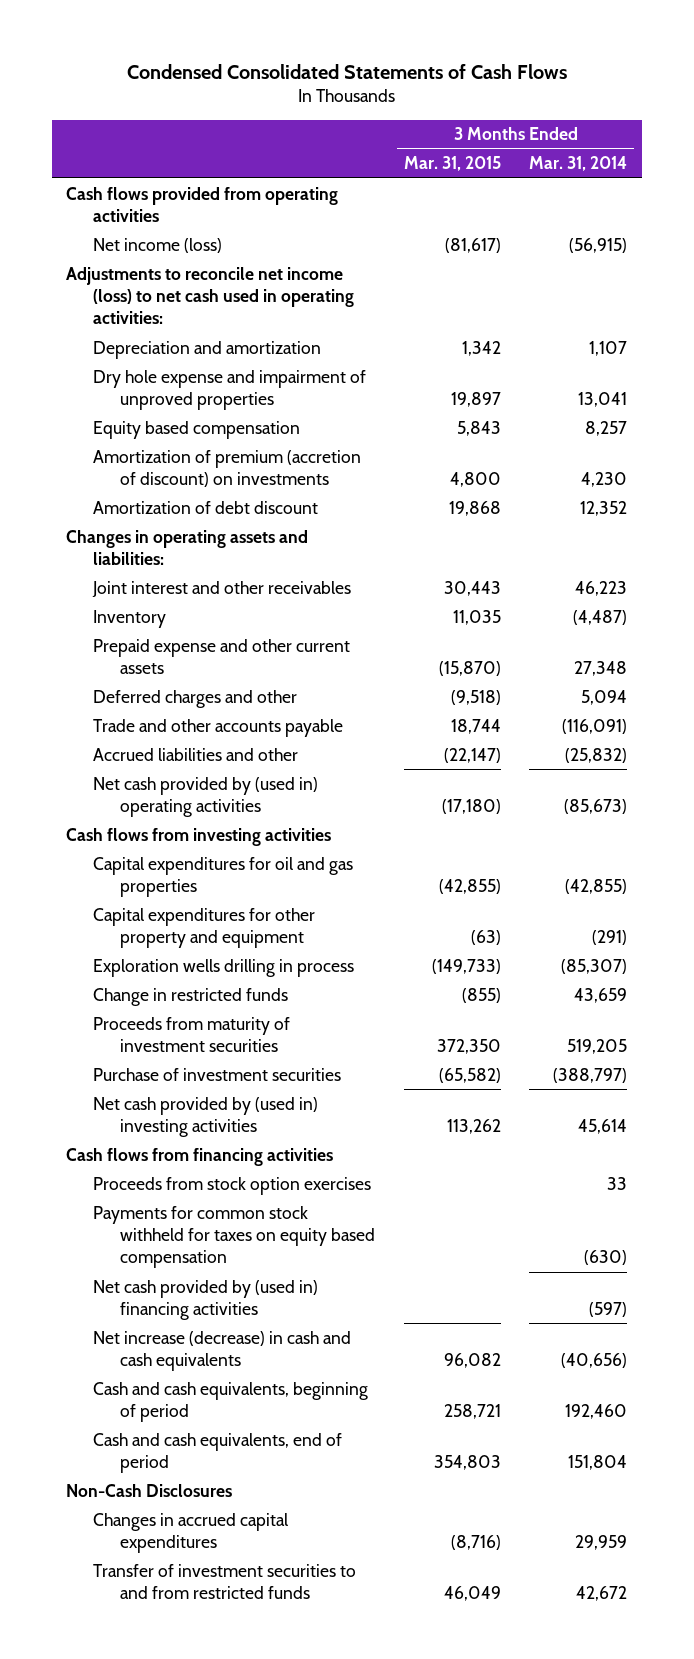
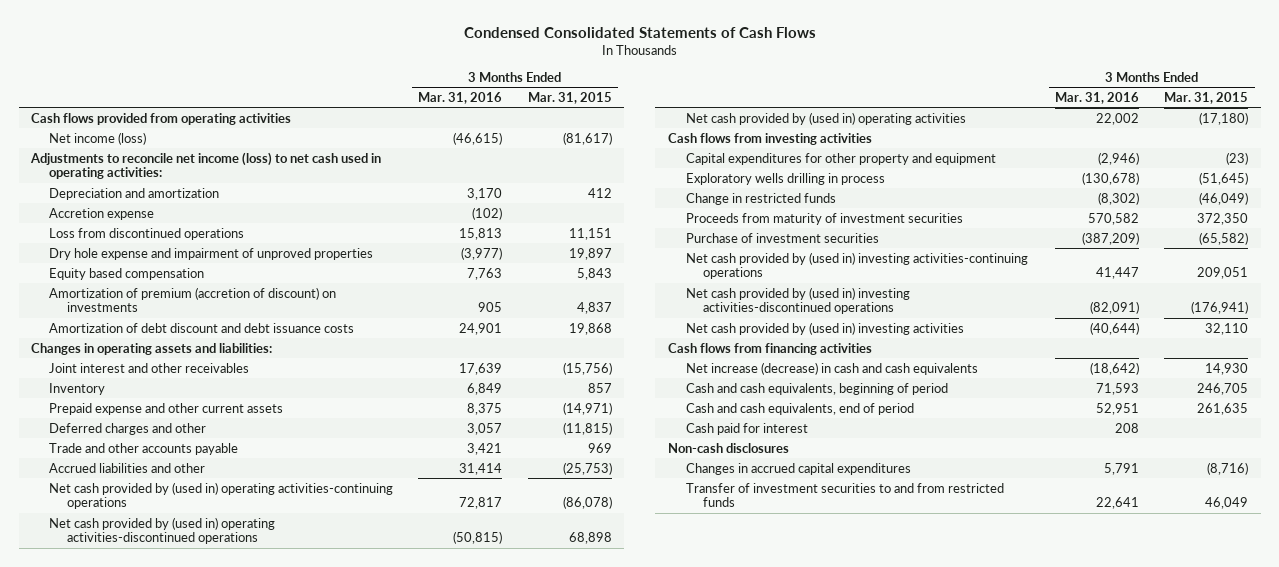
[529,156,628,172] Mar. 31, 2014 -> none
none -> [418,91,503,104] Mar. 31, 2016
[461,340,501,356] 1,342 -> [587,187,612,198] 412
none -> [49,207,155,220] Accretion expense
none -> [49,227,245,240] Loss from discontinued operations
[449,471,501,487] 4,800 -> [576,302,612,315] 4,837
[93,500,319,514] Amortization of debt discount -> [49,322,355,333] Amortization of debt discount and debt issuance costs
[443,580,501,596] 30,443 -> [562,361,612,375] (15,756)
[452,609,501,625] 11,035 -> [587,382,612,393] 857
[438,660,501,676] (15,870) -> [562,401,612,415] (14,971)
[450,689,501,705] (9,518) -> [562,421,612,435] (11,815)
[450,718,501,734] 18,744 -> [587,442,612,453] 969
[443,747,501,763] (22,147) -> [562,461,612,475] (25,753)
none -> [49,481,394,510] Net cash provided by (used in) operating activities-continuing operations
none -> [49,516,276,545] Net cash provided by (used in) operating activities-discontinued operations
[93,856,354,897] Capital expenditures for oil and gas properties -> none
[470,929,501,945] (63) -> [1226,151,1249,165] (23)
[93,958,355,977] Exploration wells drilling in process -> [685,172,885,185] Exploratory wells drilling in process
[431,958,501,974] (149,733) -> [1199,171,1249,185] (51,645)
[461,987,501,1003] (855) -> [1199,191,1249,205] (46,049)
none -> [685,251,1028,280] Net cash provided by (used in) investing activities-continuing operations
none -> [685,286,910,315] Net cash provided by (used in) investing activities-discontinued operations
[446,1118,501,1134] 113,262 -> [1205,322,1249,335] 32,110
[93,1176,372,1195] Proceeds from stock option exercises -> none
[93,1205,376,1269] Payments for common stock withheld for taxes on equity based compensation -> none
[93,1279,319,1320] Net cash provided by (used in) financing activities -> none
[443,1352,501,1368] 96,082 -> [1205,362,1249,375] 14,930
[443,1403,501,1419] 258,721 -> [1197,382,1249,395] 246,705
[433,1454,501,1470] 354,803 -> [1197,402,1249,415] 261,635
none -> [685,422,808,435] Cash paid for interest
[66,1483,233,1497] Non-Cash Disclosures -> [667,442,789,453] Non-cash disclosures

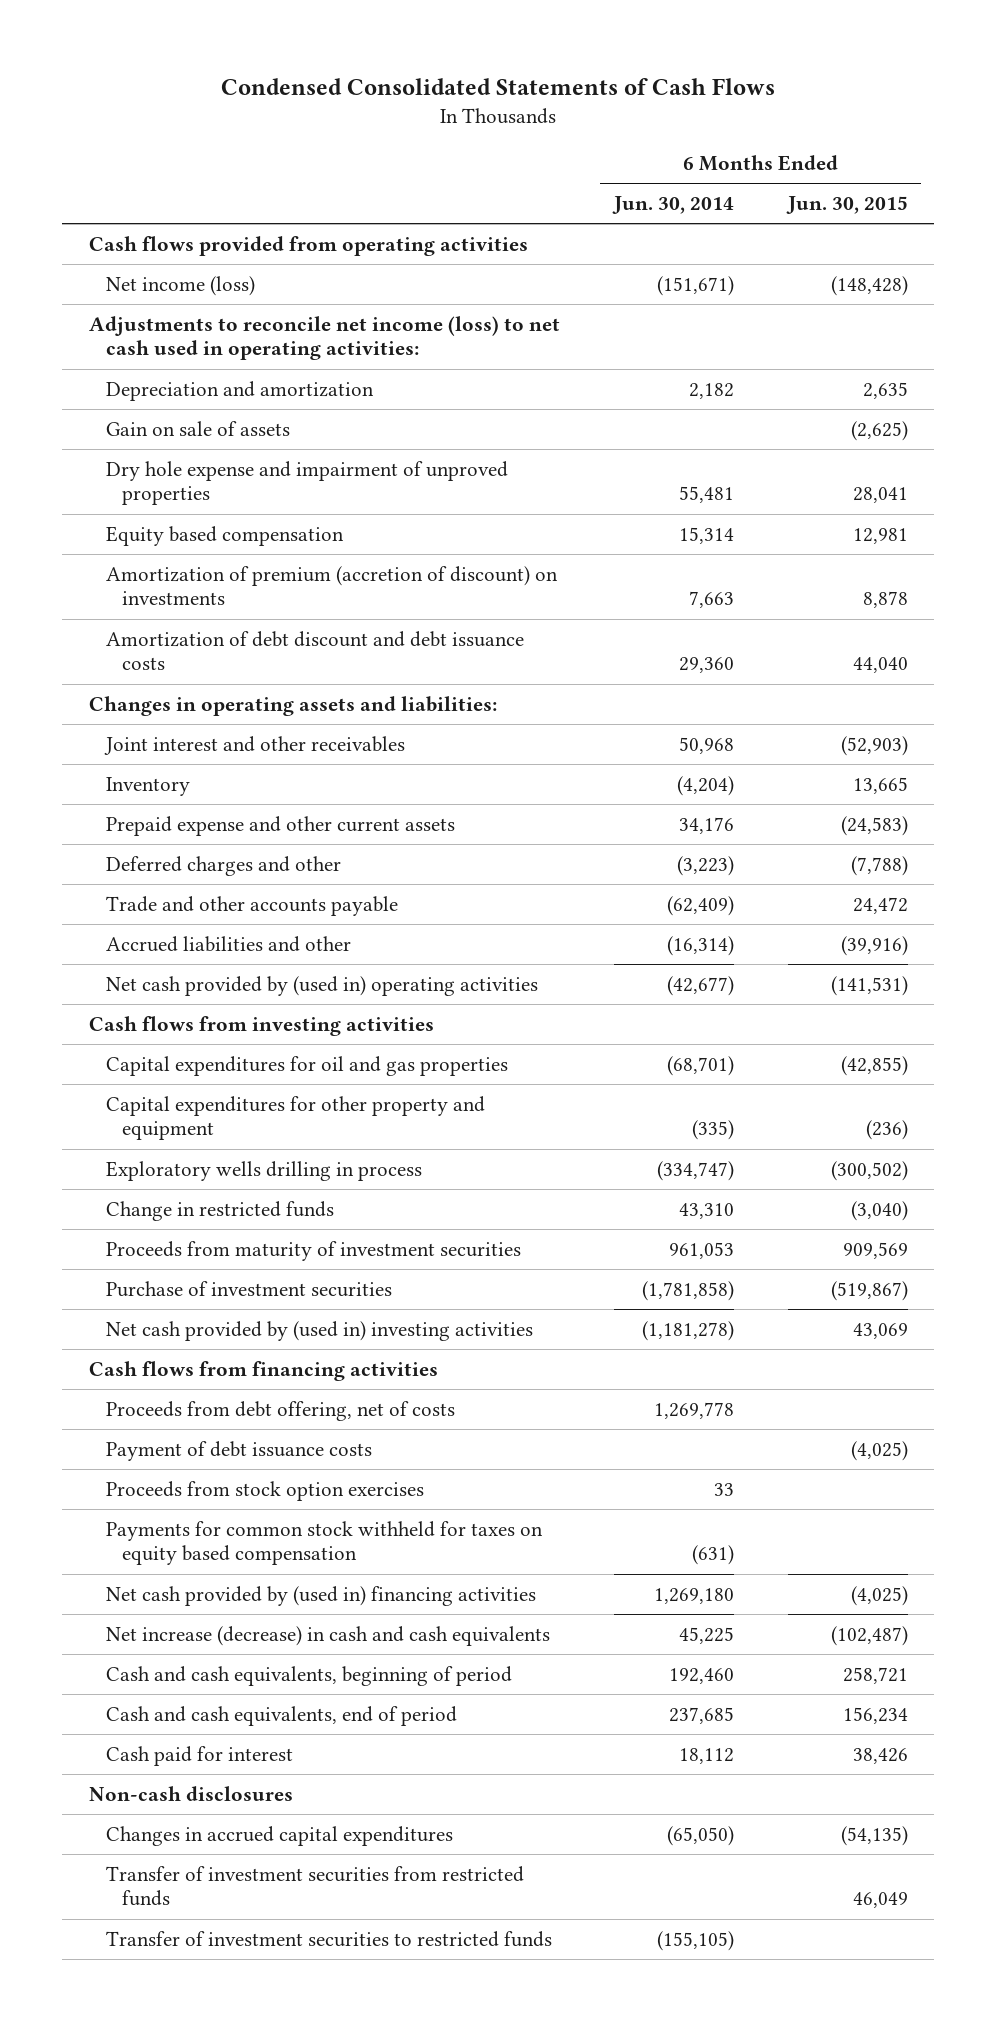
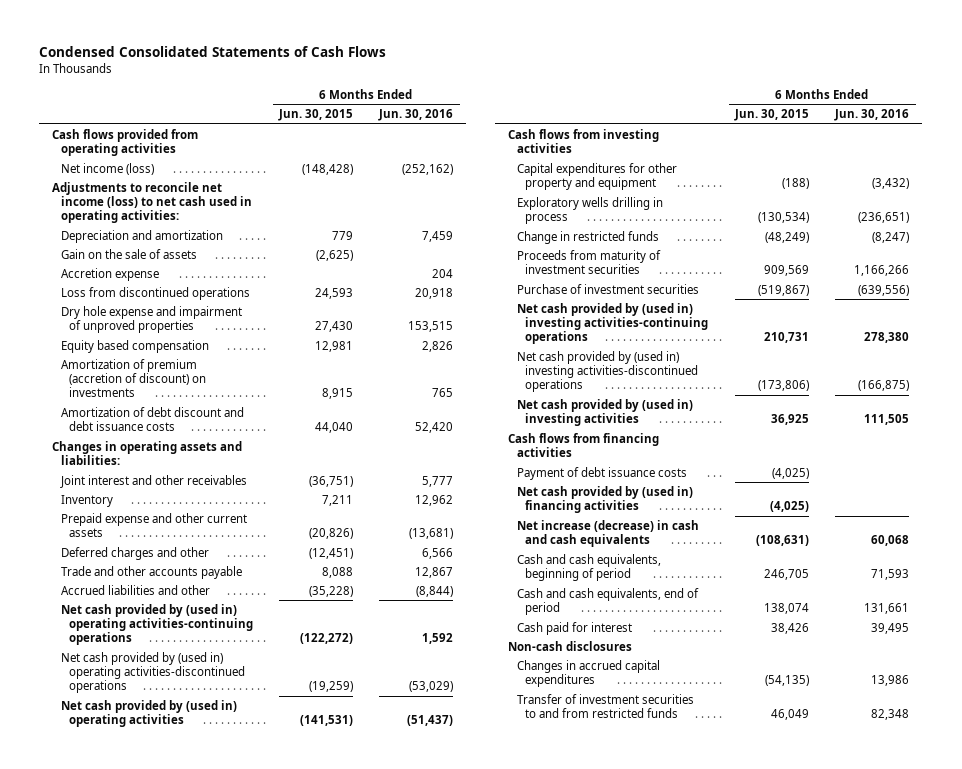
[611,195,734,214] Jun. 30, 2014 -> none
none -> [378,109,454,122] Jun. 30, 2016
[862,381,908,399] 2,635 -> [332,230,354,240] 779
[105,420,290,436] Gain on sale of assets -> [60,248,197,259] Gain on the sale of assets
none -> [60,267,159,281] Accretion expense
none -> [60,286,250,300] Loss from discontinued operations
[852,487,908,504] 28,041 -> [315,321,354,333] 27,430
[862,591,908,609] 8,878 -> [322,388,354,400] 8,915
[840,735,908,756] (52,903) -> [309,475,354,487] (36,751)
[852,776,908,794] 13,665 -> [322,494,354,506] 7,211
[840,815,908,836] (24,583) -> [309,528,354,540] (20,826)
[850,855,908,876] (7,788) -> [309,547,354,559] (12,451)
[852,896,908,914] 24,472 -> [322,566,354,578] 8,088
[840,935,908,956] (39,916) -> [309,585,354,597] (35,228)
none -> [60,603,254,646] Net cash provided by (used in) operating activities-continuing operations
none -> [60,651,246,694] Net cash provided by (used in) operating activities-discontinued operations
[105,1055,508,1076] Capital expenditures for oil and gas properties -> none
[865,1120,908,1141] (236) -> [782,178,810,190] (188)
[830,1160,908,1181] (300,502) -> [758,212,810,224] (130,534)
[850,1200,908,1221] (3,040) -> [765,231,810,243] (48,249)
none -> [516,302,709,345] Net cash provided by (used in) investing activities-continuing operations
none -> [516,350,699,393] Net cash provided by (used in) investing activities-discontinued operations
[852,1322,908,1339] 43,069 -> [771,414,810,426] 36,925
[105,1400,455,1421] Proceeds from debt offering, net of costs -> none
[105,1480,424,1501] Proceeds from stock option exercises -> none
[105,1520,543,1566] Payments for common stock withheld for taxes on equity based compensation -> none
[830,1625,908,1646] (102,487) -> [756,535,810,547] (108,631)
[842,1666,908,1684] 258,721 -> [764,569,810,581] 246,705
[842,1706,908,1724] 156,234 -> [764,603,810,615] 138,074
[105,1930,552,1947] Transfer of investment securities to restricted funds -> none
[105,1865,524,1907] Transfer of investment securities from restricted funds -> [516,693,694,719] Transfer of investment securities to and from restricted funds

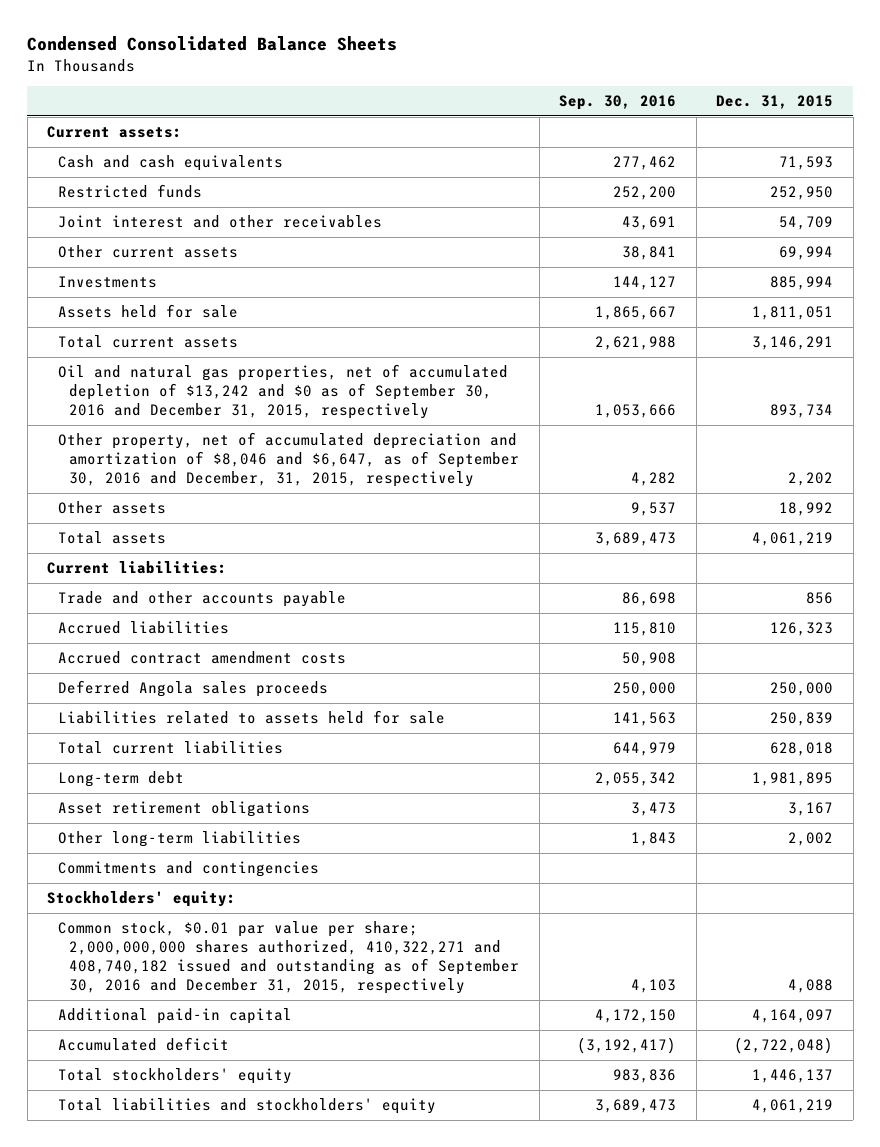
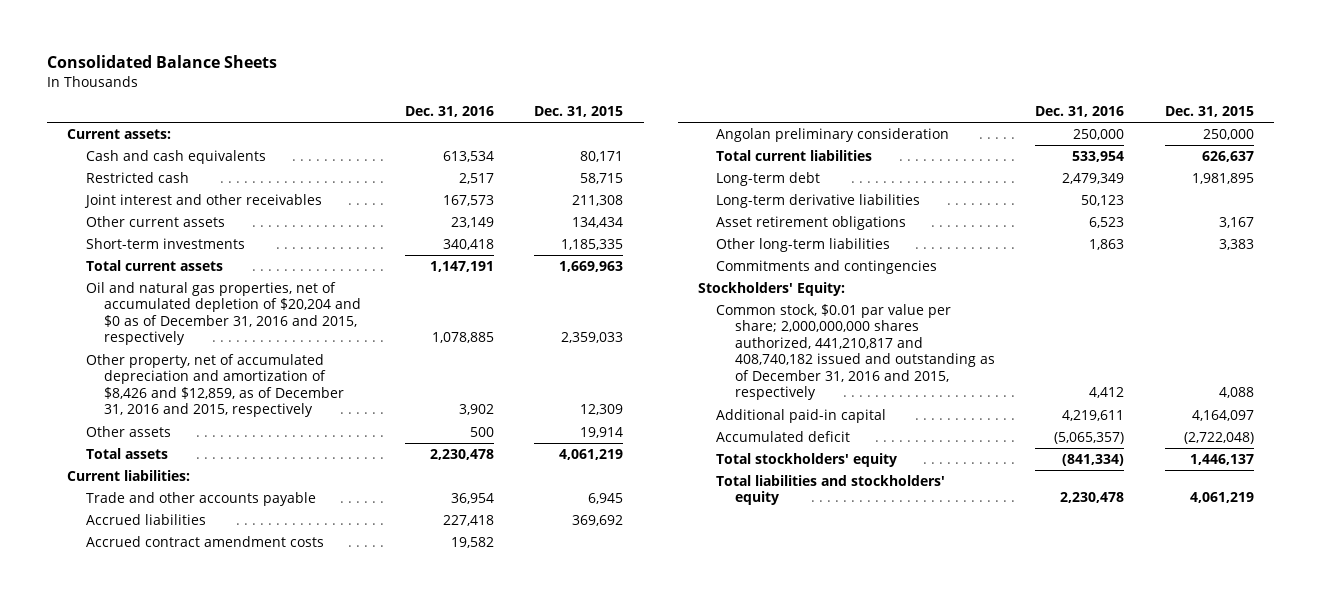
[27,36,398,52] Condensed Consolidated Balance Sheets -> [47,55,278,69] Consolidated Balance Sheets
[559,94,677,110] Sep. 30, 2016 -> none
none -> [404,106,494,118] Dec. 31, 2016
[58,184,203,199] Restricted funds -> none
[58,304,239,319] Assets held for sale -> none
[779,156,834,171] 71,593 -> [580,150,624,162] 80,171
none -> [85,171,189,183] Restricted cash
[779,216,834,231] 54,709 -> [572,194,624,206] 211,308
[779,246,834,261] 69,994 -> [572,216,624,228] 134,434
[58,276,158,289] Investments -> [85,237,245,249] Short-term investments
[770,276,834,291] 885,994 -> [561,238,624,250] 1,185,335
[752,336,834,351] 3,146,291 -> [559,260,624,272] 1,669,963
[58,364,509,420] Oil and natural gas properties, net of accumulated depletion of $13,242 and $0 as of September 30, 2016 and December 31, 2015, respectively -> [85,281,361,346] Oil and natural gas properties, net of accumulated depletion of $20,204 and $0 as of December 31, 2016 and 2015, respectively
[770,404,834,419] 893,734 -> [561,332,624,344] 2,359,033
[58,432,520,488] Other property, net of accumulated depreciation and amortization of $8,046 and $6,647, as of September 30, 2016 and December, 31, 2015, respectively -> [85,353,344,418] Other property, net of accumulated depreciation and amortization of $8,426 and $12,859, as of December 31, 2016 and 2015, respectively
[788,472,834,487] 2,202 -> [580,404,624,416] 12,309
[779,502,834,517] 18,992 -> [580,426,624,438] 19,914
[806,592,834,605] 856 -> [588,492,624,504] 6,945
[770,622,834,637] 126,323 -> [572,514,624,526] 369,692
[58,680,329,698] Deferred Angola sales proceeds -> none
[58,710,446,725] Liabilities related to assets held for sale -> none
none -> [716,127,950,142] Angolan preliminary consideration
[770,742,834,757] 628,018 -> [1201,150,1254,162] 626,637
none -> [716,193,921,208] Long-term derivative liabilities
[788,832,834,847] 2,002 -> [1218,238,1254,250] 3,383
[47,891,237,908] Stockholders' equity: -> [697,281,845,296] Stockholders' Equity:
[58,921,520,995] Common stock, $0.01 par value per share; 2,000,000,000 shares authorized, 410,322,271 and 408,740,182 issued and outstanding as of September 30, 2016 and December 31, 2015, respectively -> [716,303,995,401] Common stock, $0.01 par value per share; 2,000,000,000 shares authorized, 441,210,817 and 408,740,182 issued and outstanding as of December 31, 2016 and 2015, respectively

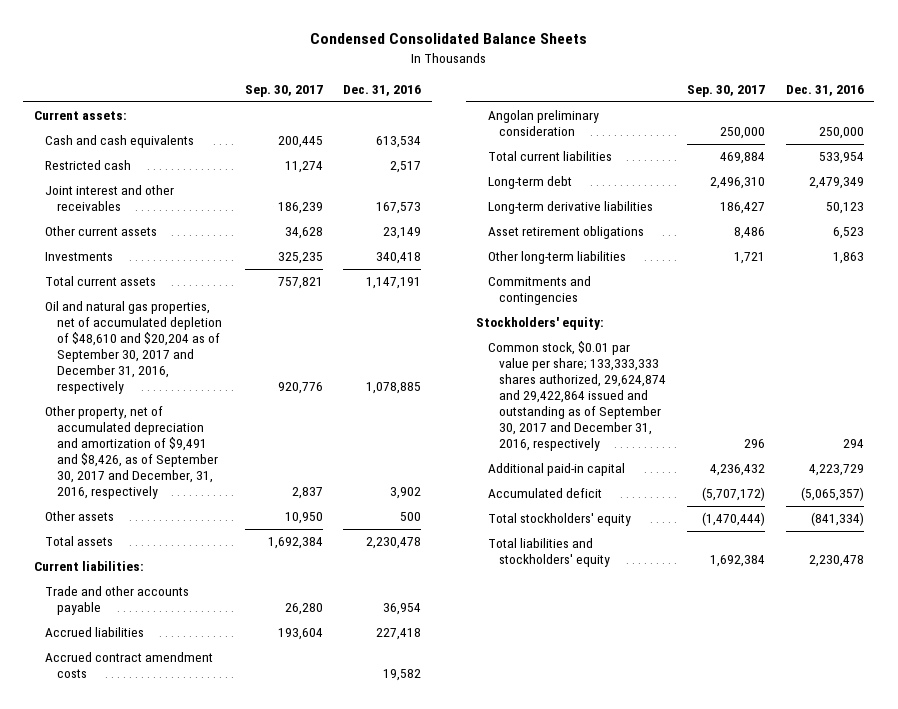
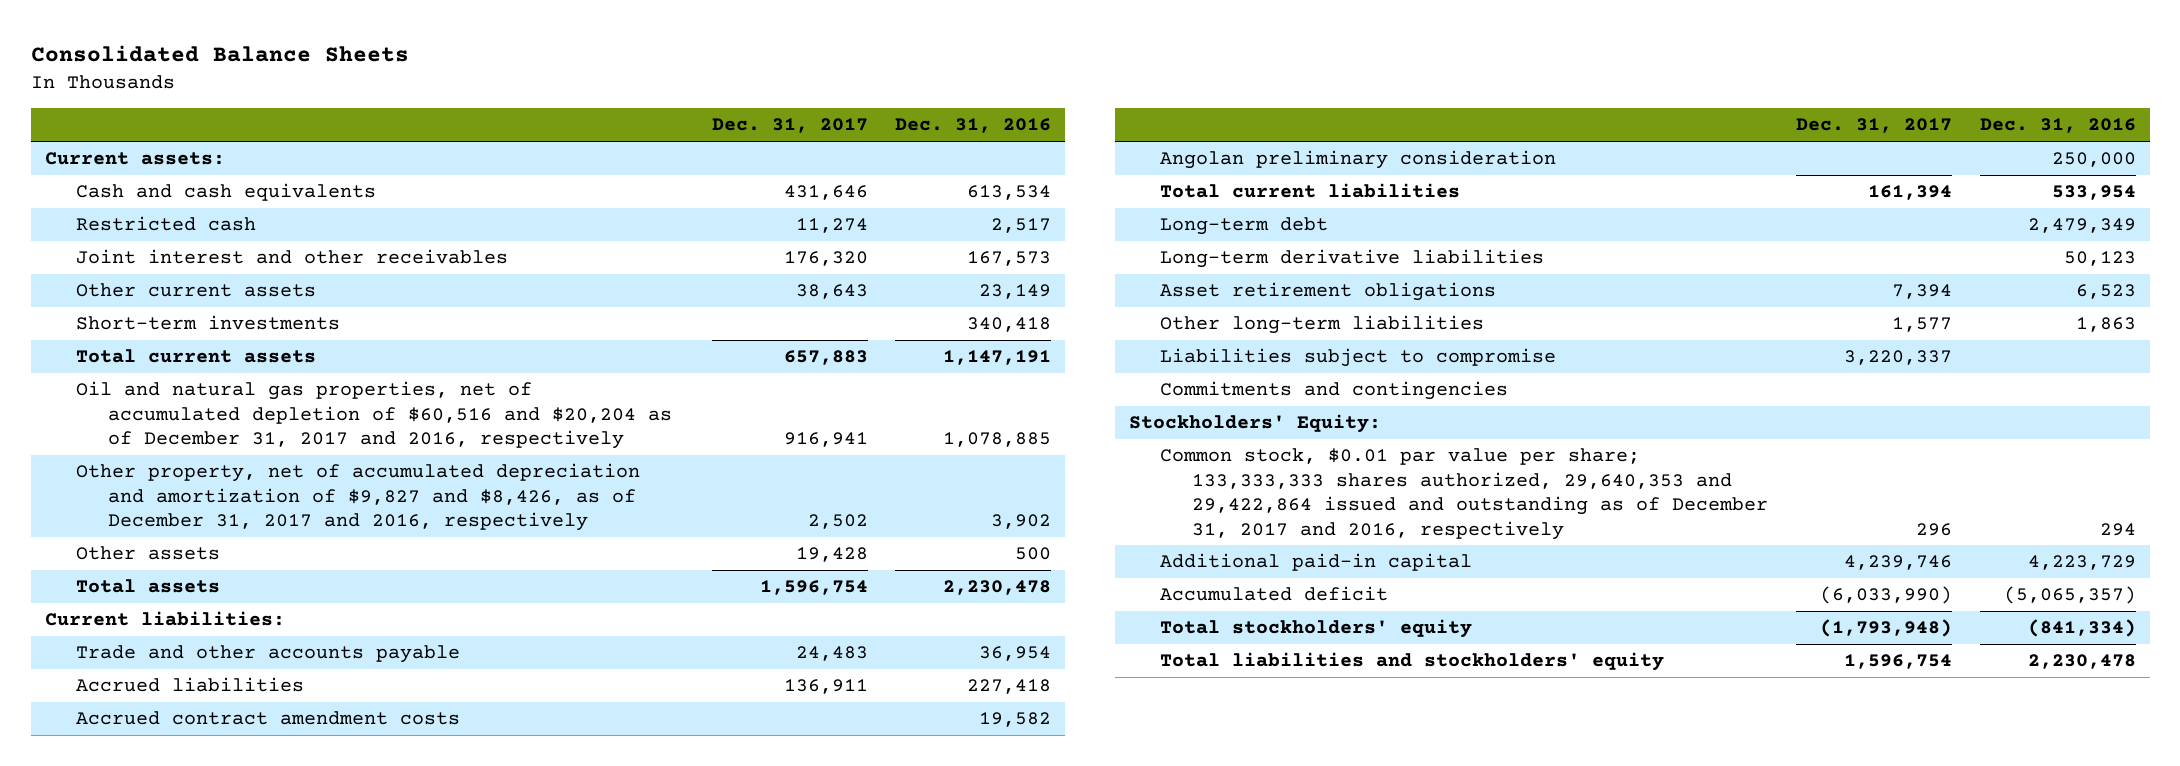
[309,33,587,45] Condensed Consolidated Balance Sheets -> [30,45,409,63] Consolidated Balance Sheets
[244,85,323,98] Sep. 30, 2017 -> none
none -> [711,118,868,134] Dec. 31, 2017
[45,252,114,262] Investments -> [76,315,341,331] Short-term investments
[45,301,222,395] Oil and natural gas properties, net of accumulated depletion of $48,610 and $20,204 as of September 30, 2017 and December 31, 2016, respectively -> [76,381,672,450] Oil and natural gas properties, net of accumulated depletion of $60,516 and $20,204 as of December 31, 2017 and 2016, respectively
[45,406,218,500] Other property, net of accumulated depreciation and amortization of $9,491 and $8,426, as of September 30, 2017 and December, 31, 2016, respectively -> [76,463,641,532] Other property, net of accumulated depreciation and amortization of $9,827 and $8,426, as of December 31, 2017 and 2016, respectively
none -> [1160,348,1557,368] Liabilities subject to compromise
[476,317,605,331] Stockholders' equity: -> [1128,414,1381,434] Stockholders' Equity:
[487,341,667,451] Common stock, $0.01 par value per share; 133,333,333 shares authorized, 29,624,874 and 29,422,864 issued and outstanding as of September 30, 2017 and December 31, 2016, respectively -> [1160,448,1768,540] Common stock, $0.01 par value per share; 133,333,333 shares authorized, 29,640,353 and 29,422,864 issued and outstanding as of December 31, 2017 and 2016, respectively

